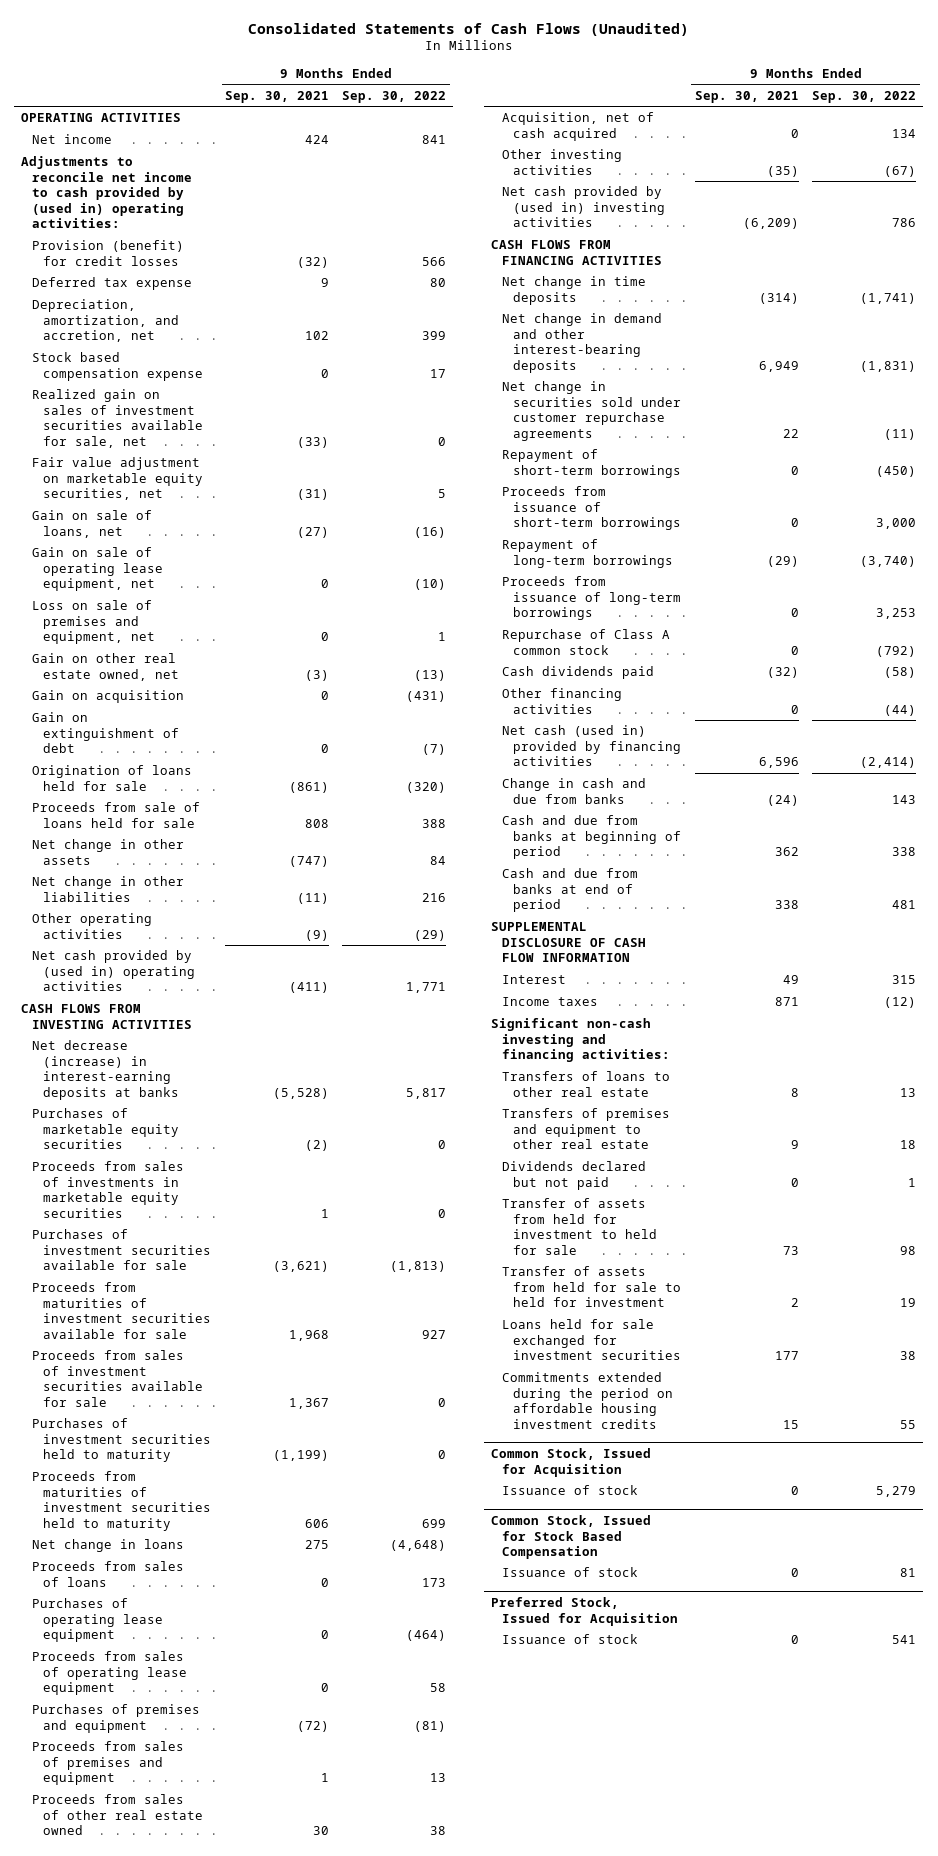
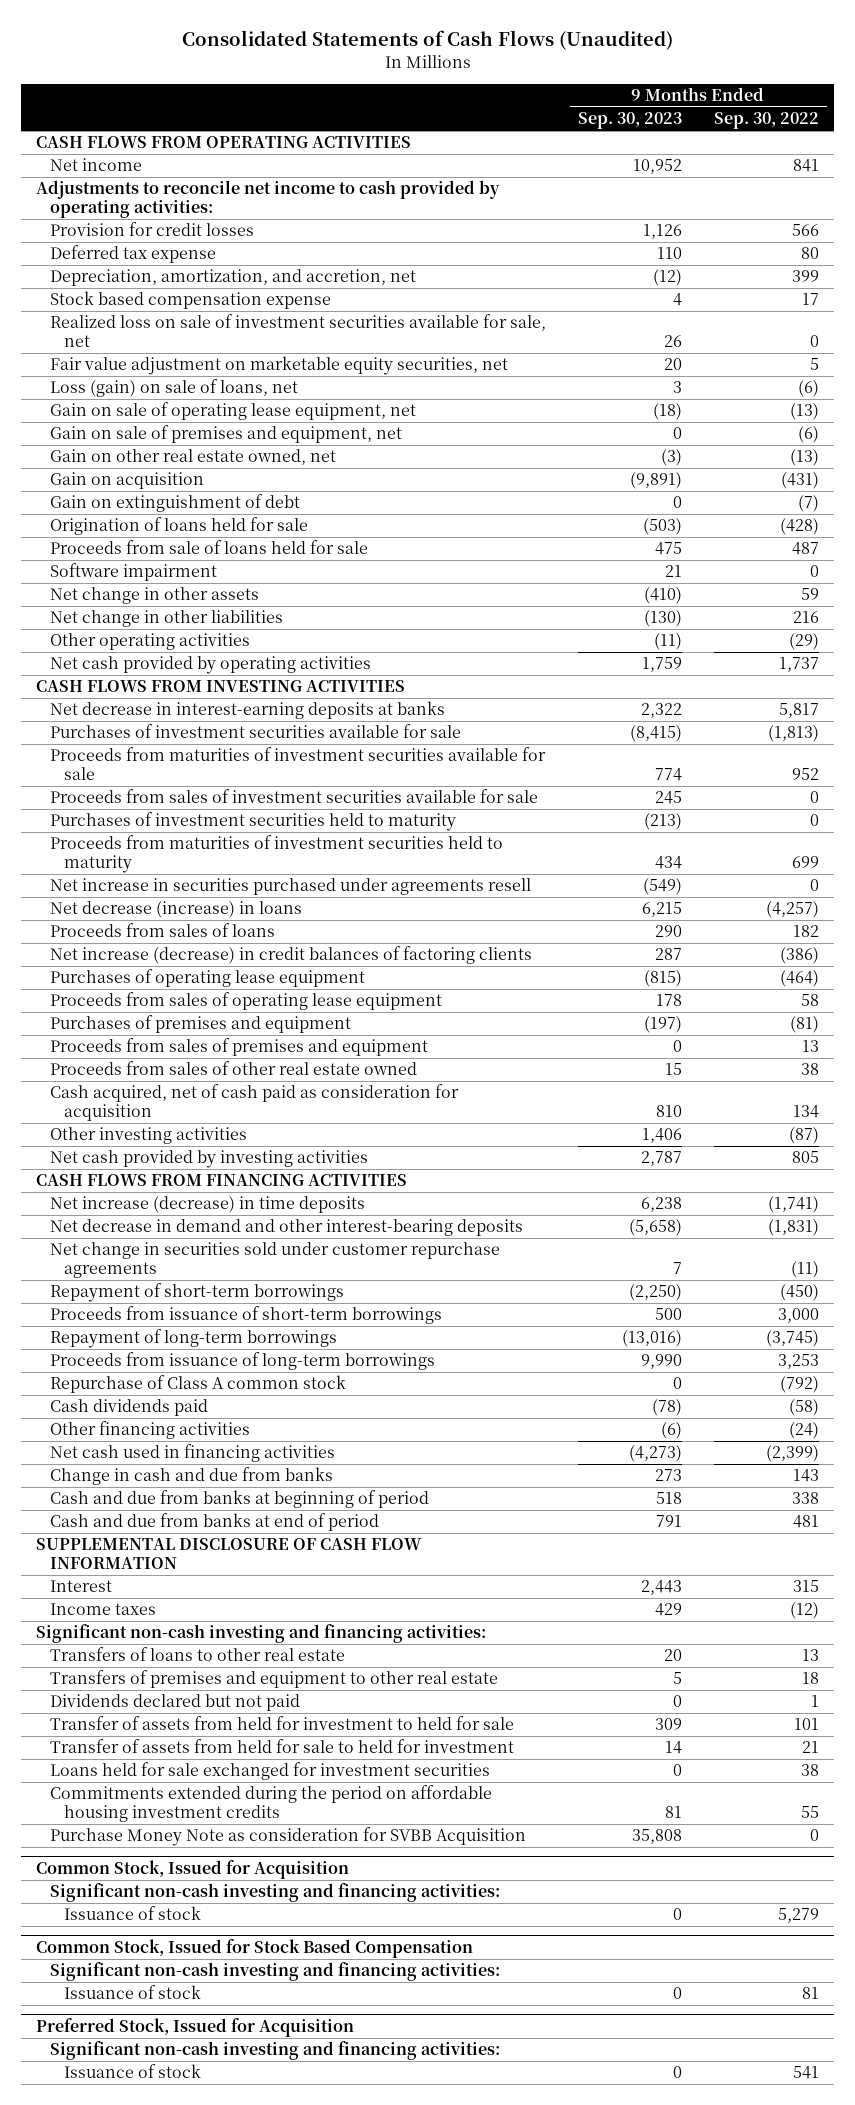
[224,90,329,103] Sep. 30, 2021 -> none
none -> [577,112,682,130] Sep. 30, 2023
[21,113,182,123] OPERATING ACTIVITIES -> [36,136,412,149] CASH FLOWS FROM OPERATING ACTIVITIES
[21,156,193,229] Adjustments to reconcile net income to cash provided by (used in) operating activities: -> [36,180,501,219] Adjustments to reconcile net income to cash provided by operating activities:
[32,240,185,266] Provision (benefit) for credit losses -> [50,222,255,237] Provision for credit losses
[32,389,204,448] Realized gain on sales of investment securities available for sale, net -> [50,314,547,348] Realized loss on sale of investment securities available for sale, net
[32,510,153,538] Gain on sale of loans, net -> [50,379,299,398] Loss (gain) on sale of loans, net
[414,526,447,538] (16) -> [797,380,819,398] (6)
[414,579,447,591] (10) -> [789,403,819,421] (13)
[32,600,156,645] Loss on sale of premises and equipment, net -> [50,425,403,444] Gain on sale of premises and equipment, net
[438,632,447,642] 1 -> [797,426,819,444] (6)
[406,781,447,793] (320) -> [779,518,819,536] (428)
[422,818,447,828] 388 -> [791,542,819,556] 487
none -> [50,563,218,582] Software impairment
[430,855,447,865] 84 -> [800,588,819,601] 59
[32,950,196,992] Net cash provided by (used in) operating activities -> [50,656,372,675] Net cash provided by operating activities
[406,982,447,994] 1,771 -> [778,657,819,673] 1,737
[32,1108,180,1150] Purchases of marketable equity securities -> none
[32,1161,185,1218] Proceeds from sales of investments in marketable equity securities -> none
[32,1040,180,1100] Net decrease (increase) in interest-earning deposits at banks -> [50,701,446,720] Net decrease in interest-earning deposits at banks
[422,1329,447,1339] 927 -> [791,768,819,781] 952
none -> [50,878,532,896] Net increase in securities purchased under agreements resell
[32,1539,185,1553] Net change in loans -> [50,901,303,919] Net decrease (increase) in loans
[390,1540,447,1552] (4,648) -> [765,901,819,919] (4,257)
[422,1577,447,1587] 173 -> [792,925,819,938] 182
none -> [50,946,533,965] Net increase (decrease) in credit balances of factoring clients
[502,112,655,141] Acquisition, net of cash acquired -> [50,1084,460,1122] Cash acquired, net of cash paid as consideration for acquisition
[884,165,917,177] (67) -> [788,1127,819,1145] (87)
[502,186,666,228] Net cash provided by (used in) investing activities -> [50,1150,369,1169] Net cash provided by investing activities
[892,218,917,228] 786 -> [791,1151,819,1164] 805
[502,276,647,305] Net change in time deposits -> [50,1196,366,1214] Net increase (decrease) in time deposits
[502,313,663,373] Net change in demand and other interest-bearing deposits -> [50,1219,524,1237] Net decrease in demand and other interest-bearing deposits
[860,555,917,567] (3,740) -> [765,1330,819,1348] (3,745)
[884,704,917,716] (44) -> [788,1422,819,1440] (24)
[502,725,682,767] Net cash (used in) provided by financing activities -> [50,1444,336,1463] Net cash used in financing activities
[860,757,917,769] (2,414) -> [765,1445,819,1463] (2,399)
[900,1245,917,1255] 98 -> [793,1718,819,1731] 101
[900,1298,917,1308] 19 -> [801,1741,819,1754] 21
none -> [50,1827,527,1847] Purchase Money Note as consideration for SVBB Acquisition
none -> [50,1883,501,1903] Significant non-cash investing and financing activities:
none -> [50,1962,501,1982] Significant non-cash investing and financing activities:
none -> [50,2041,501,2061] Significant non-cash investing and financing activities:

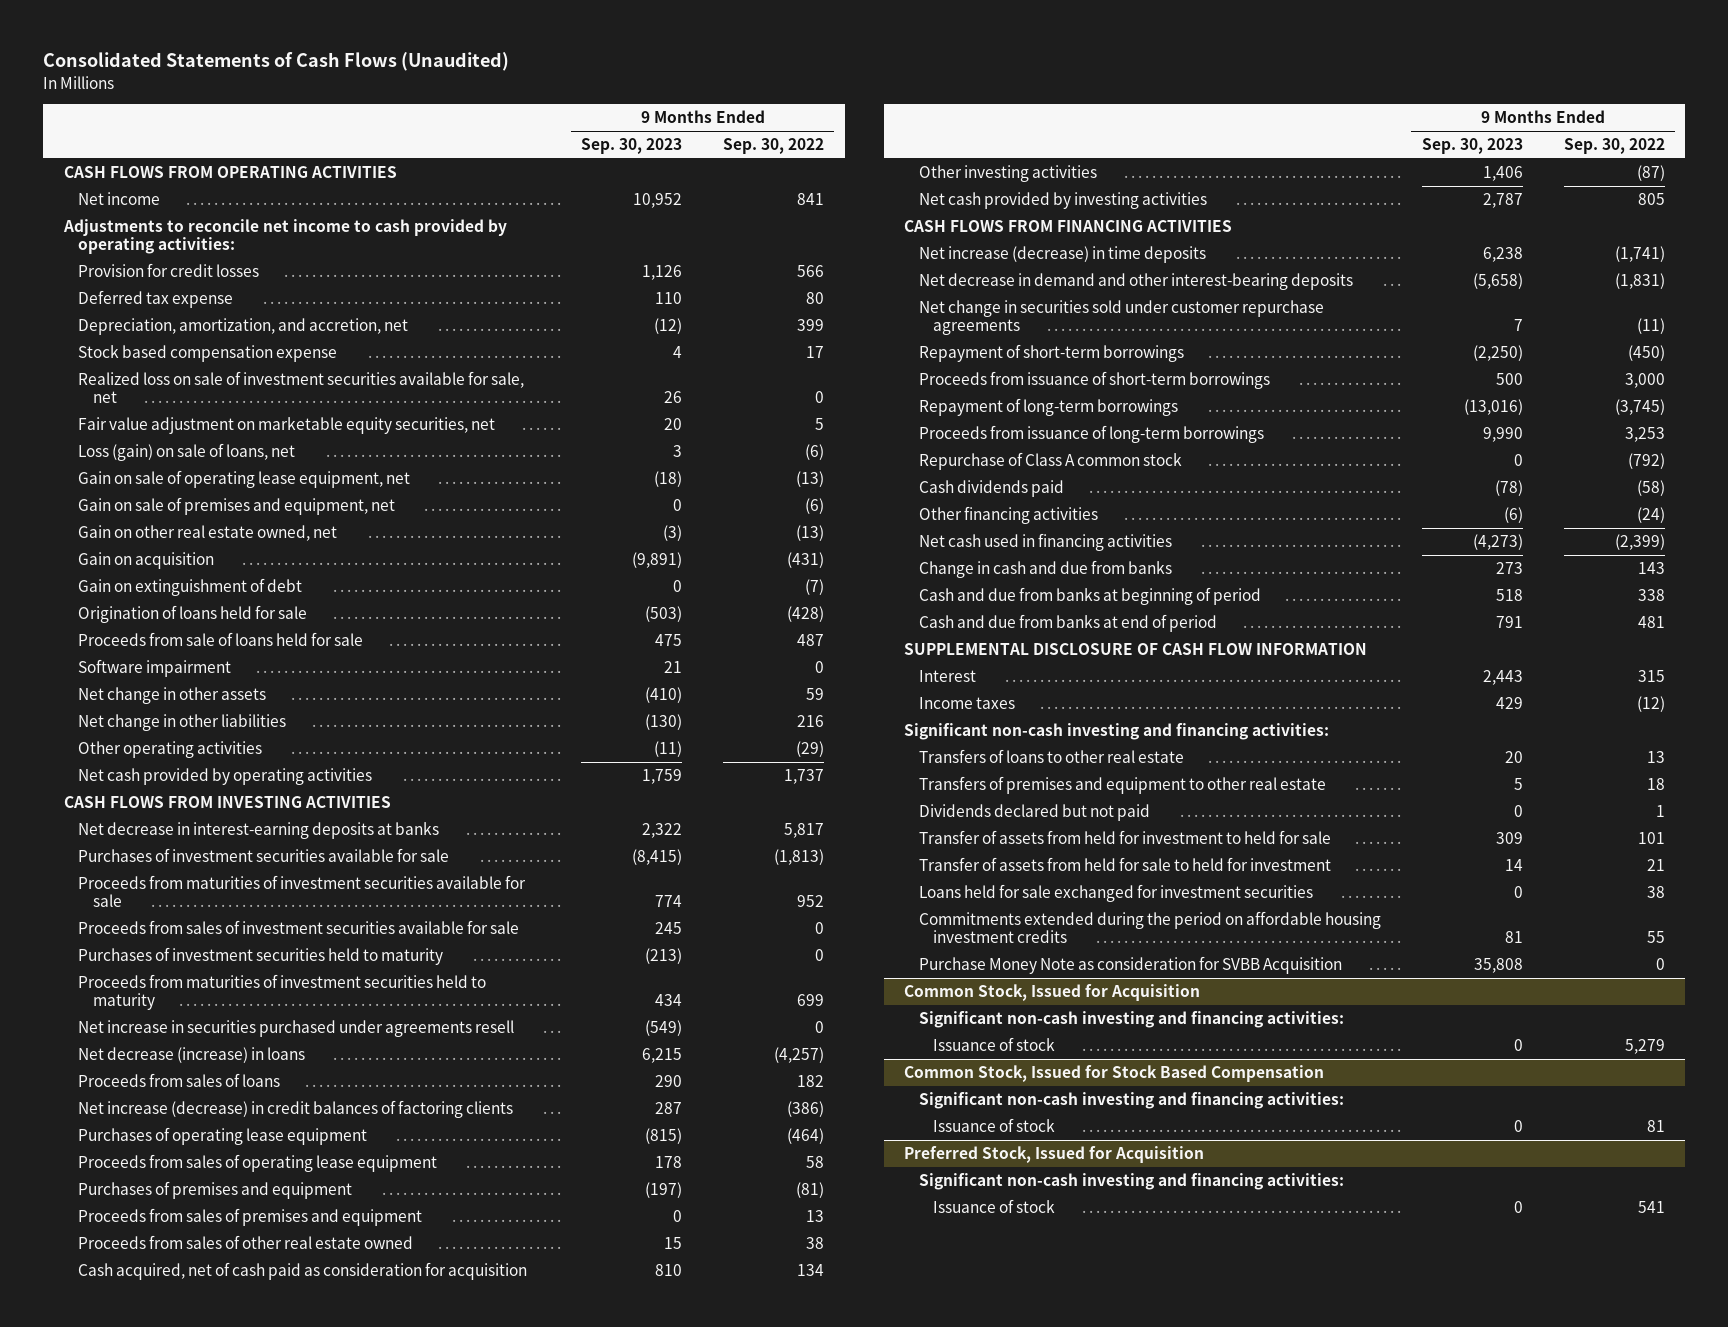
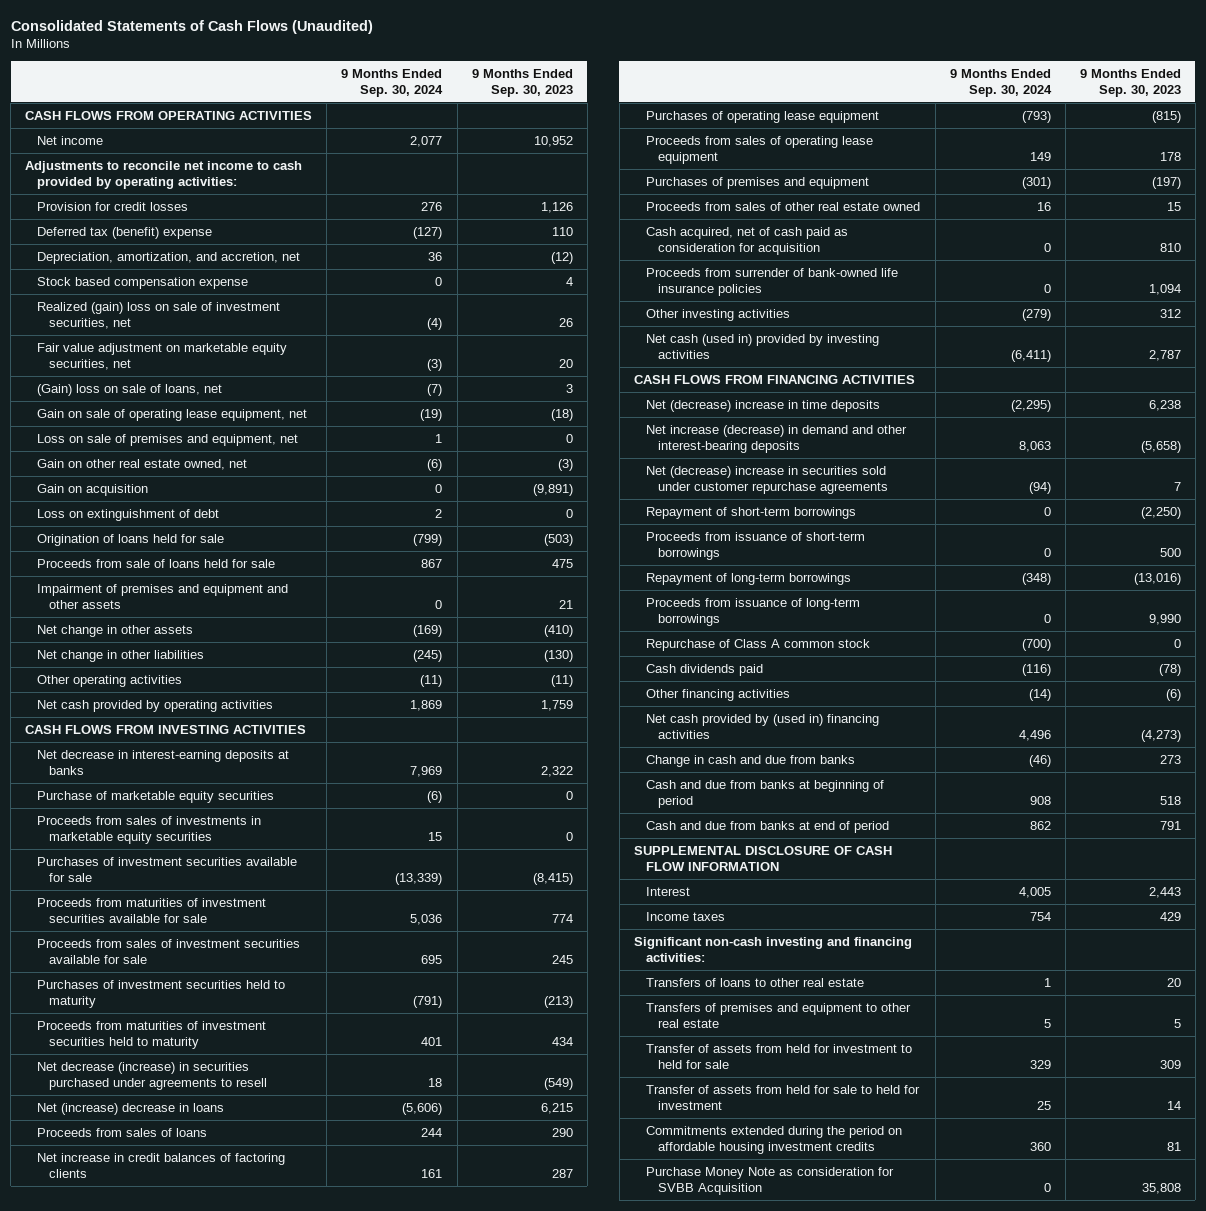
[723,138,825,155] Sep. 30, 2022 -> none
none -> [341,68,444,97] 9 Months Ended Sep. 30, 2024
[78,290,234,309] Deferred tax expense -> [37,226,213,239] Deferred tax (benefit) expense
[78,371,525,404] Realized loss on sale of investment securities available for sale, net -> [37,301,281,329] Realized (gain) loss on sale of investment securities, net
[78,443,296,462] Loss (gain) on sale of loans, net -> [37,383,223,396] (Gain) loss on sale of loans, net
[78,497,396,516] Gain on sale of premises and equipment, net -> [37,433,299,446] Loss on sale of premises and equipment, net
[78,578,303,597] Gain on extinguishment of debt -> [37,508,220,521] Loss on extinguishment of debt
[78,659,232,678] Software impairment -> none
none -> [37,583,289,609] Impairment of premises and equipment and other assets
none -> [37,790,275,803] Purchase of marketable equity securities
none -> [37,815,262,844] Proceeds from sales of investments in marketable equity securities
[78,1020,515,1038] Net increase in securities purchased under agreements resell -> [37,1061,268,1090] Net decrease (increase) in securities purchased under agreements to resell
[78,1047,306,1064] Net decrease (increase) in loans -> [37,1102,225,1115] Net (increase) decrease in loans
[78,1100,514,1119] Net increase (decrease) in credit balances of factoring clients -> [37,1152,286,1178] Net increase in credit balances of factoring clients
[78,1208,423,1227] Proceeds from sales of premises and equipment -> none
none -> [645,267,898,296] Proceeds from surrender of bank-owned life insurance policies
[1482,166,1523,182] 1,406 -> [1159,308,1181,318] 312
[918,192,1207,210] Net cash provided by investing activities -> [645,333,879,359] Net cash (used in) provided by investing activities
[918,246,1206,264] Net increase (decrease) in time deposits -> [645,399,880,412] Net (decrease) increase in time deposits
[918,273,1353,291] Net decrease in demand and other interest-bearing deposits -> [645,424,907,453] Net increase (decrease) in demand and other interest-bearing deposits
[918,300,1324,336] Net change in securities sold under customer repurchase agreements -> [645,465,888,494] Net (decrease) increase in securities sold under customer repurchase agreements
[918,533,1172,552] Net cash used in financing activities -> [645,713,879,739] Net cash provided by (used in) financing activities
[918,804,1150,822] Dividends declared but not paid -> none
[918,884,1313,903] Loans held for sale exchanged for investment securities -> none
[904,984,1201,1002] Common Stock, Issued for Acquisition -> none
[918,1011,1344,1029] Significant non-cash investing and financing activities: -> none
[933,1037,1056,1052] Issuance of stock -> none
[904,1065,1325,1083] Common Stock, Issued for Stock Based Compensation -> none
[918,1092,1344,1110] Significant non-cash investing and financing activities: -> none
[933,1118,1056,1133] Issuance of stock -> none
[904,1146,1205,1164] Preferred Stock, Issued for Acquisition -> none
[918,1173,1344,1191] Significant non-cash investing and financing activities: -> none
[933,1199,1056,1214] Issuance of stock -> none

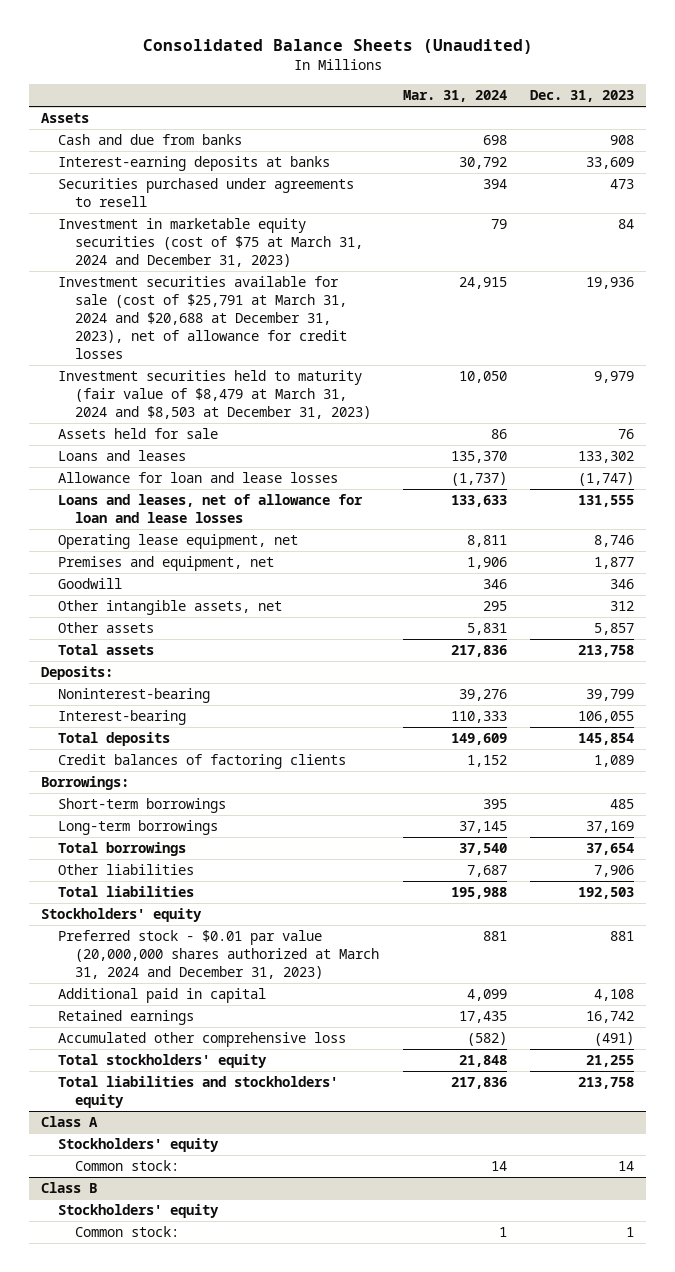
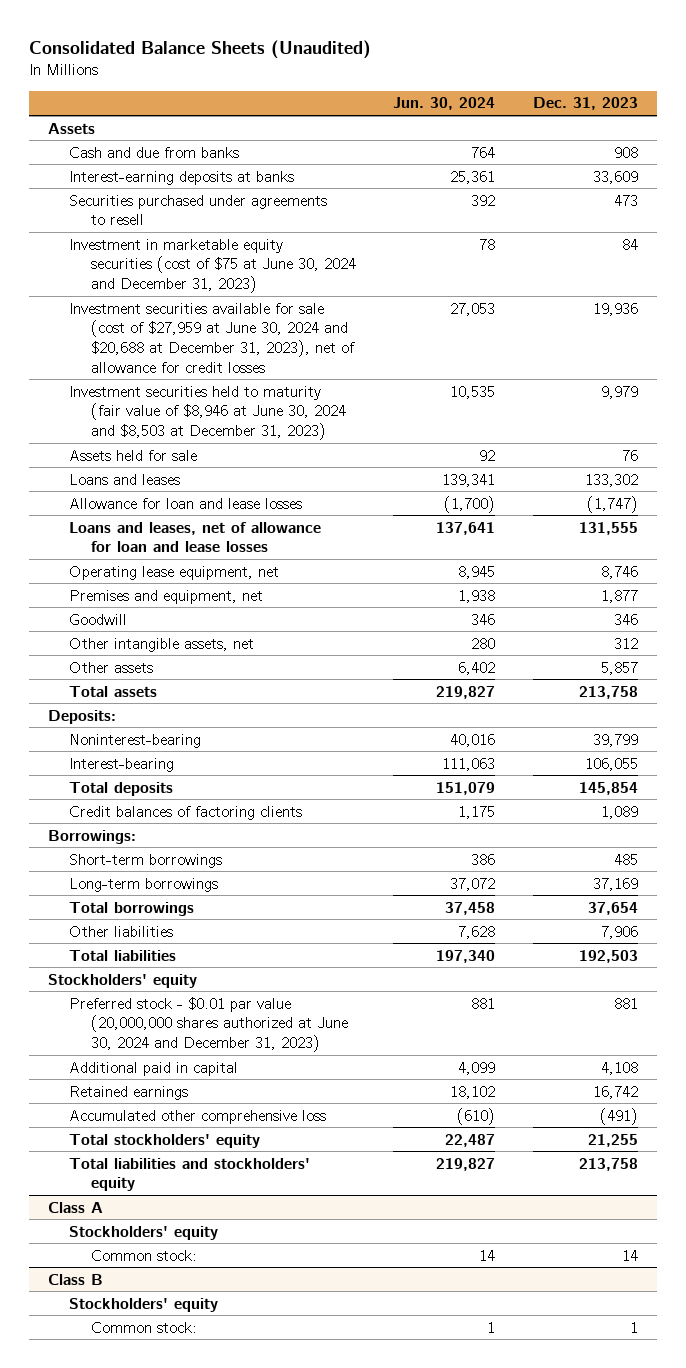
[402,90,507,103] Mar. 31, 2024 -> none
none -> [393,97,496,111] Jun. 30, 2024
[58,218,364,268] Investment in marketable equity securities (cost of $75 at March 31, 2024 and December 31, 2023) -> [69,238,356,293] Investment in marketable equity securities (cost of $75 at June 30, 2024 and December 31, 2023)
[58,276,348,360] Investment securities available for sale (cost of $25,791 at March 31, 2024 and $20,688 at December 31, 2023), net of allowance for credit losses -> [69,302,355,373] Investment securities available for sale (cost of $27,959 at June 30, 2024 and $20,688 at December 31, 2023), net of allowance for credit losses
[58,370,372,420] Investment securities held to maturity (fair value of $8,479 at March 31, 2024 and $8,503 at December 31, 2023) -> [69,385,346,440] Investment securities held to maturity (fair value of $8,946 at June 30, 2024 and $8,503 at December 31, 2023)
[58,930,380,980] Preferred stock - $0.01 par value (20,000,000 shares authorized at March 31, 2024 and December 31, 2023) -> [69,996,348,1052] Preferred stock - $0.01 par value (20,000,000 shares authorized at June 30, 2024 and December 31, 2023)

